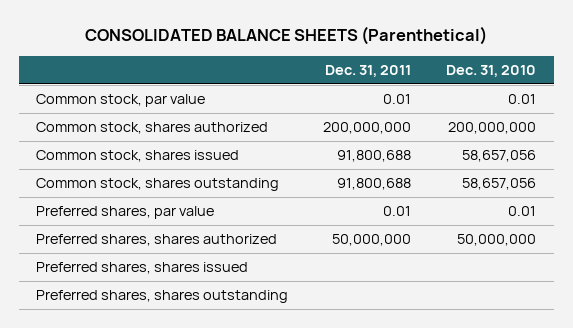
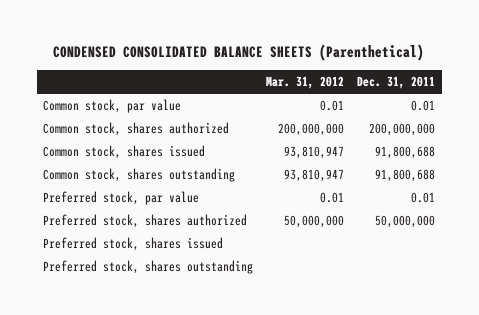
[85,26,488,46] CONSOLIDATED BALANCE SHEETS (Parenthetical) -> [53,43,425,61] CONDENSED CONSOLIDATED BALANCE SHEETS (Parenthetical)
[446,64,537,77] Dec. 31, 2010 -> none
none -> [266,75,345,89] Mar. 31, 2012
[36,206,215,220] Preferred shares, par value -> [43,191,200,206] Preferred stock, par value
[36,234,278,247] Preferred shares, shares authorized -> [43,214,248,229] Preferred stock, shares authorized
[36,262,249,275] Preferred shares, shares issued -> [43,237,224,252] Preferred stock, shares issued
[36,290,289,304] Preferred shares, shares outstanding -> [43,260,254,275] Preferred stock, shares outstanding

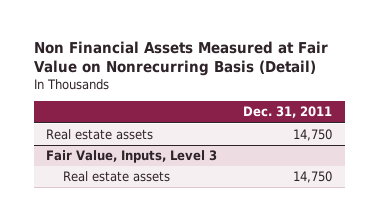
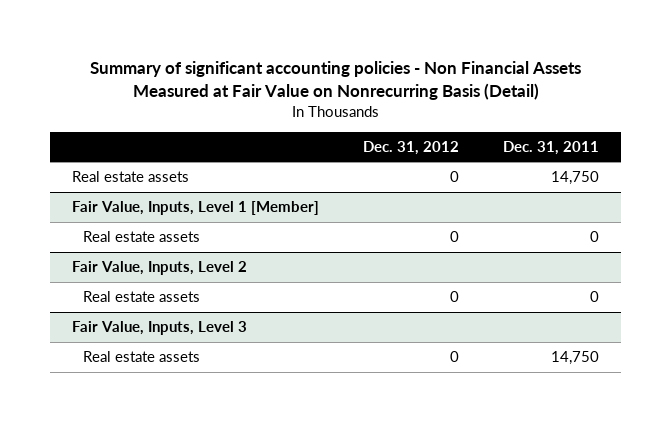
[33,40,328,77] Non Financial Assets Measured at Fair Value on Nonrecurring Basis (Detail) -> [89,60,581,100] Summary of significant accounting policies - Non Financial Assets Measured at Fair Value on Nonrecurring Basis (Detail)
none -> [363,141,460,156] Dec. 31, 2012
none -> [72,201,320,216] Fair Value, Inputs, Level 1 [Member]
none -> [83,231,201,243] Real estate assets
none -> [72,261,248,276] Fair Value, Inputs, Level 2
none -> [83,291,201,303] Real estate assets

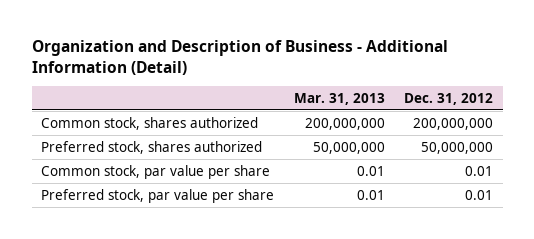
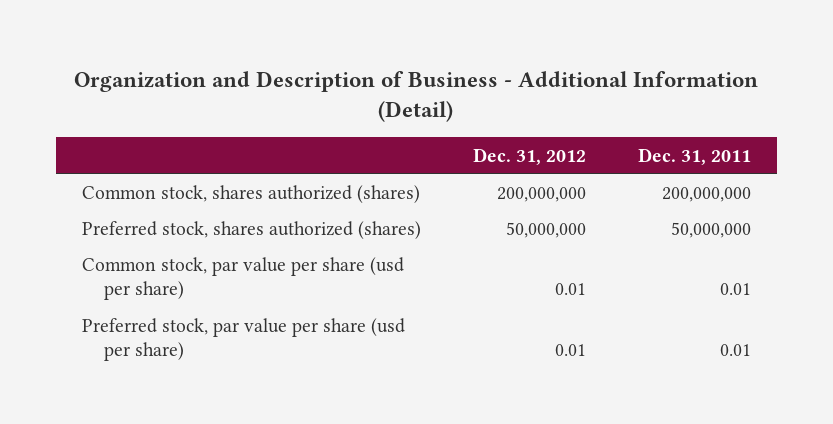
[293,92,385,105] Mar. 31, 2013 -> none
none -> [637,147,751,165] Dec. 31, 2011
[41,116,259,130] Common stock, shares authorized -> [82,184,421,203] Common stock, shares authorized (shares)
[41,140,263,154] Preferred stock, shares authorized -> [82,220,422,239] Preferred stock, shares authorized (shares)
[41,164,271,179] Common stock, par value per share -> [82,256,405,301] Common stock, par value per share (usd per share)
[41,188,275,203] Preferred stock, par value per share -> [82,317,406,362] Preferred stock, par value per share (usd per share)

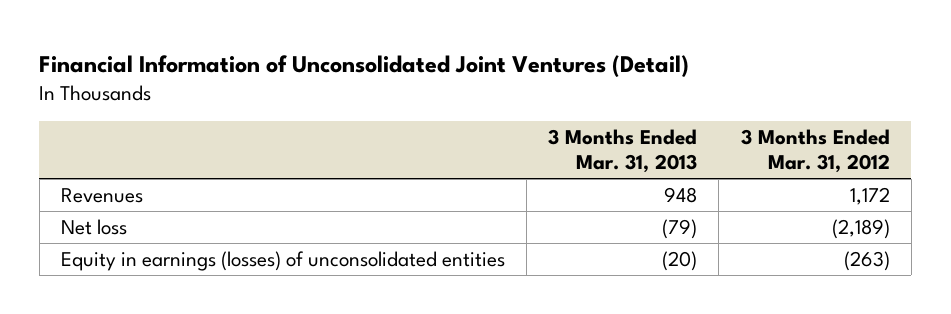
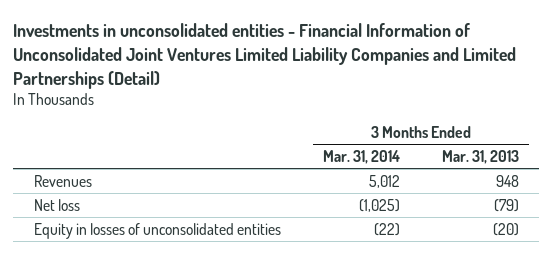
[39,54,690,77] Financial Information of Unconsolidated Joint Ventures (Detail) -> [13,23,517,89] Investments in unconsolidated entities - Financial Information of Unconsolidated Joint Ventures Limited Liability Companies and Limited Partnerships (Detail)
[740,129,890,173] 3 Months Ended Mar. 31, 2012 -> none
none -> [322,150,400,165] Mar. 31, 2014
[60,250,505,271] Equity in earnings (losses) of unconsolidated entities -> [34,222,282,239] Equity in losses of unconsolidated entities

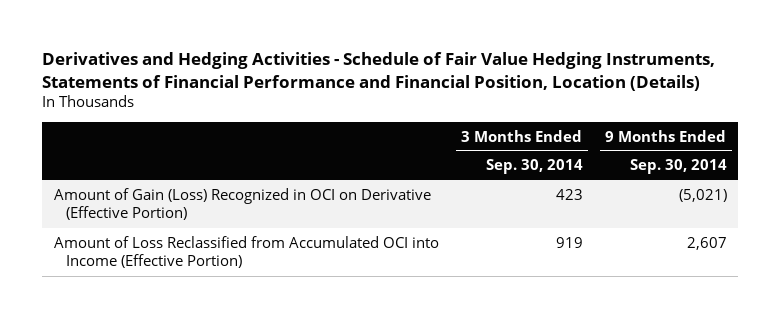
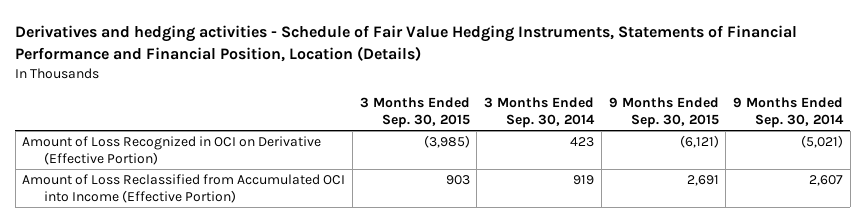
[42,52,716,91] Derivatives and Hedging Activities - Schedule of Fair Value Hedging Instruments, Statements of Financial Performance and Financial Position, Location (Details) -> [15,24,798,62] Derivatives and hedging activities - Schedule of Fair Value Hedging Instruments, Statements of Financial Performance and Financial Position, Location (Details)
none -> [359,96,470,128] 3 Months Ended Sep. 30, 2015
none -> [608,96,719,128] 9 Months Ended Sep. 30, 2015
[53,187,431,221] Amount of Gain (Loss) Recognized in OCI on Derivative (Effective Portion) -> [22,136,322,166] Amount of Loss Recognized in OCI on Derivative (Effective Portion)

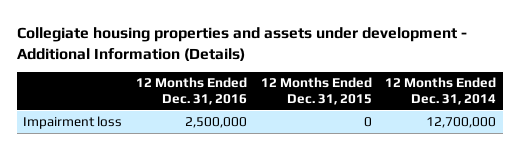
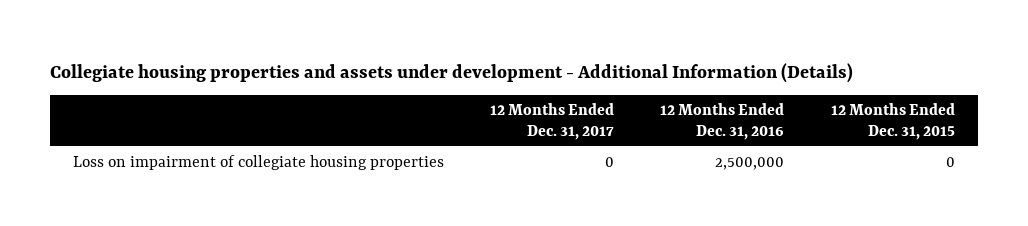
[385,77,497,106] 12 Months Ended Dec. 31, 2014 -> none
none -> [490,103,615,141] 12 Months Ended Dec. 31, 2017
[23,116,123,130] Impairment loss -> [73,154,445,170] Loss on impairment of collegiate housing properties

